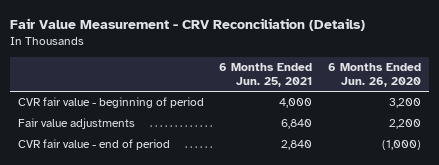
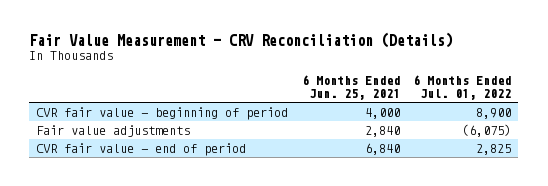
[327,63,421,87] 6 Months Ended Jun. 26, 2020 -> none
none -> [413,75,512,100] 6 Months Ended Jul. 01, 2022
[281,119,313,130] 6,840 -> [364,126,400,138] 2,840
[281,140,313,151] 2,840 -> [364,143,400,156] 6,840

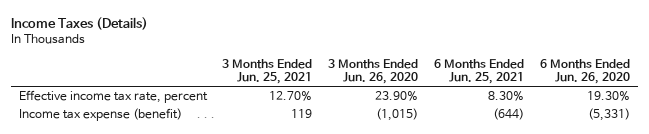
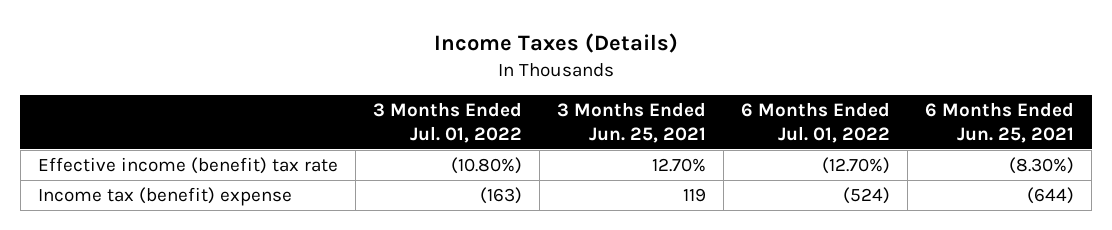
[328,58,419,85] 3 Months Ended Jun. 26, 2020 -> none
[540,58,631,85] 6 Months Ended Jun. 26, 2020 -> none
none -> [372,102,522,143] 3 Months Ended Jul. 01, 2022
none -> [740,102,890,143] 6 Months Ended Jul. 01, 2022
[18,89,208,103] Effective income tax rate, percent -> [37,157,338,175] Effective income (benefit) tax rate
[488,90,525,101] 8.30% -> [1009,157,1075,175] (8.30%)
[18,107,182,121] Income tax expense (benefit) -> [37,187,292,207] Income tax (benefit) expense

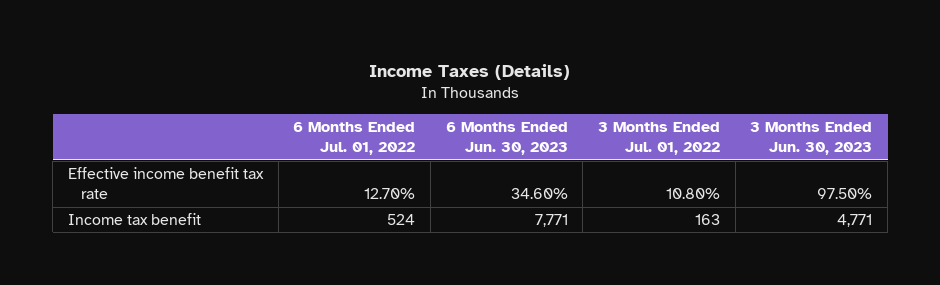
[556,102,706,143] 3 Months Ended Jun. 25, 2021 -> none
[925,102,1075,143] 6 Months Ended Jun. 25, 2021 -> none
none -> [445,122,568,156] 6 Months Ended Jun. 30, 2023
none -> [750,122,873,156] 3 Months Ended Jun. 30, 2023
[37,157,338,175] Effective income (benefit) tax rate -> [67,167,264,200] Effective income benefit tax rate
[450,157,522,175] (10.80%) -> [666,188,721,200] 10.80%
[821,157,890,175] (12.70%) -> [364,188,416,200] 12.70%
[37,187,292,207] Income tax (benefit) expense -> [67,213,201,226] Income tax benefit
[479,187,522,205] (163) -> [695,214,721,226] 163
[842,187,890,205] (524) -> [387,214,416,226] 524

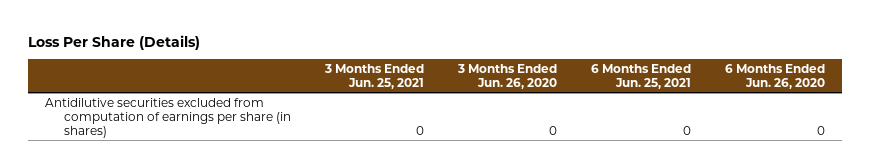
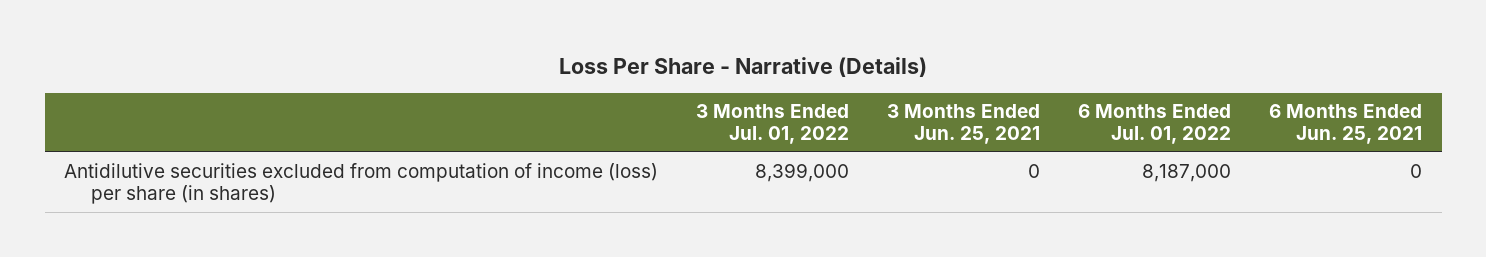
[27,34,200,50] Loss Per Share (Details) -> [559,57,928,78] Loss Per Share - Narrative (Details)
[456,63,557,90] 3 Months Ended Jun. 26, 2020 -> none
[724,63,825,90] 6 Months Ended Jun. 26, 2020 -> none
none -> [695,103,849,145] 3 Months Ended Jul. 01, 2022
none -> [1078,103,1232,145] 6 Months Ended Jul. 01, 2022
[44,97,291,139] Antidilutive securities excluded from computation of earnings per share (in shares) -> [63,162,658,205] Antidilutive securities excluded from computation of income (loss) per share (in shares)

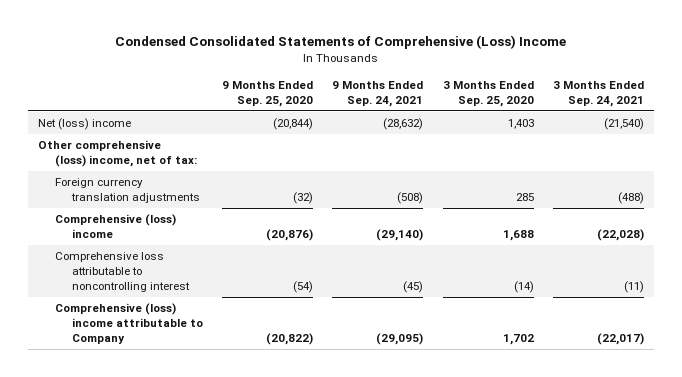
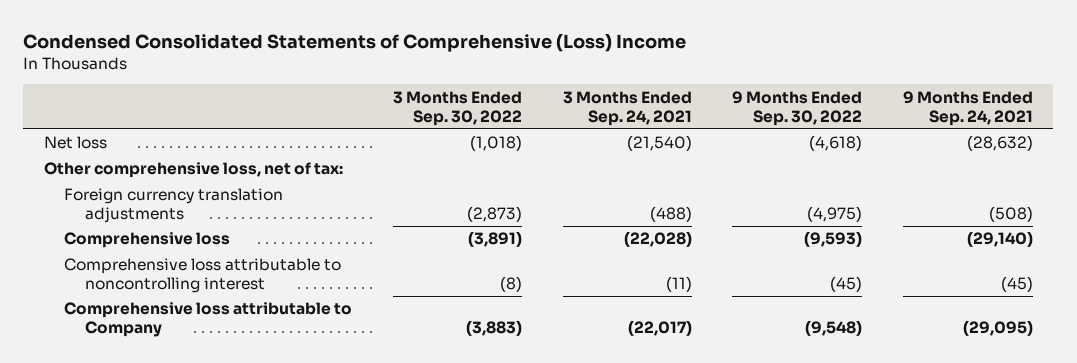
[222,80,314,107] 9 Months Ended Sep. 25, 2020 -> none
[442,80,534,107] 3 Months Ended Sep. 25, 2020 -> none
none -> [393,90,523,126] 3 Months Ended Sep. 30, 2022
none -> [732,90,863,126] 9 Months Ended Sep. 30, 2022
[38,118,132,131] Net (loss) income -> [43,136,107,150] Net loss
[38,140,197,168] Other comprehensive (loss) income, net of tax: -> [43,162,343,179] Other comprehensive loss, net of tax:
[54,214,176,239] Comprehensive (loss) income -> [64,232,231,249] Comprehensive loss
[54,303,203,345] Comprehensive (loss) income attributable to Company -> [64,302,353,338] Comprehensive loss attributable to Company

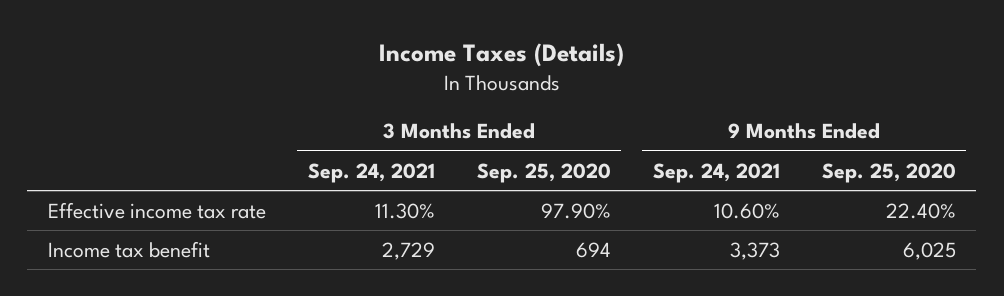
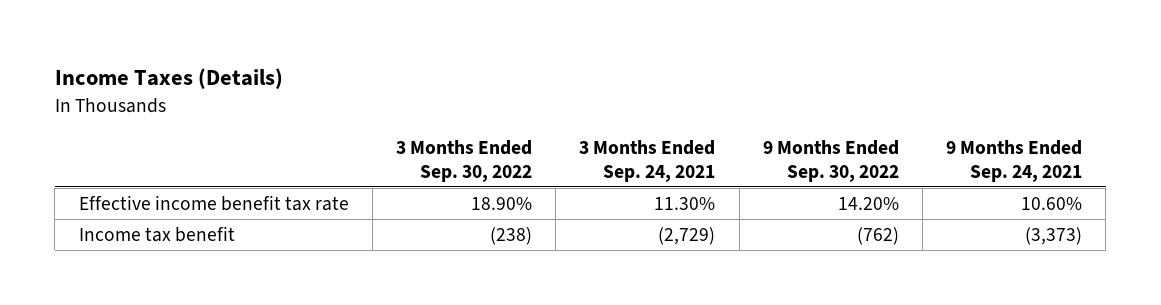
[476,162,611,183] Sep. 25, 2020 -> none
[821,162,956,183] Sep. 25, 2020 -> none
none -> [395,139,532,182] 3 Months Ended Sep. 30, 2022
none -> [762,139,899,182] 9 Months Ended Sep. 30, 2022
[48,201,267,219] Effective income tax rate -> [78,195,349,212] Effective income benefit tax rate
[381,241,435,260] 2,729 -> [658,227,716,246] (2,729)
[729,241,780,260] 3,373 -> [1025,227,1083,246] (3,373)

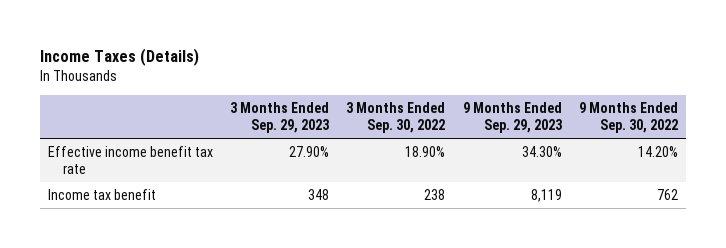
[579,139,716,182] 3 Months Ended Sep. 24, 2021 -> none
[946,139,1083,182] 9 Months Ended Sep. 24, 2021 -> none
none -> [230,102,330,134] 3 Months Ended Sep. 29, 2023
none -> [462,102,562,134] 9 Months Ended Sep. 29, 2023
[489,227,532,246] (238) -> [424,189,446,201] 238
[856,227,899,246] (762) -> [656,189,678,201] 762

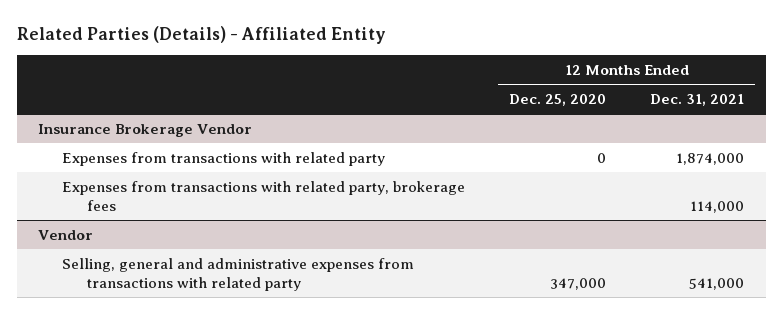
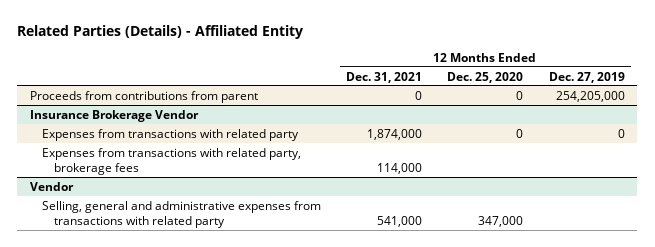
none -> [548,71,625,83] Dec. 27, 2019
none -> [30,90,259,103] Proceeds from contributions from parent

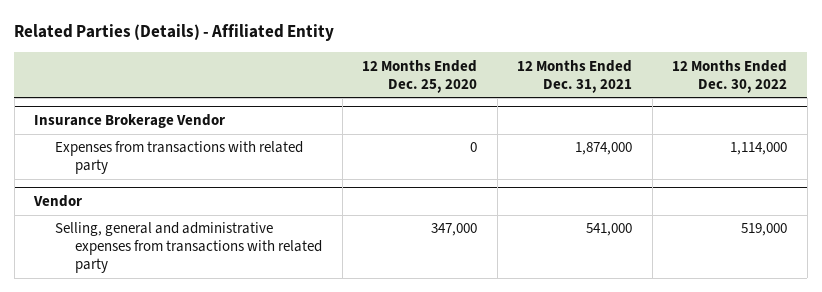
[548,71,625,83] Dec. 27, 2019 -> none
none -> [672,59,788,93] 12 Months Ended Dec. 30, 2022
[30,90,259,103] Proceeds from contributions from parent -> none
[41,147,301,176] Expenses from transactions with related party, brokerage fees -> none

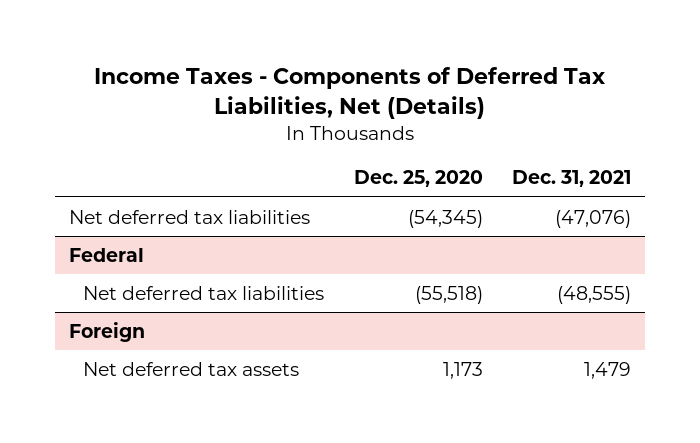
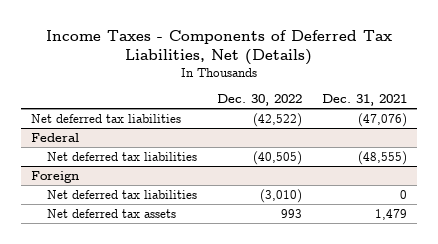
[353,170,483,188] Dec. 25, 2020 -> none
none -> [216,94,302,107] Dec. 30, 2022
none -> [46,189,197,199] Net deferred tax liabilities

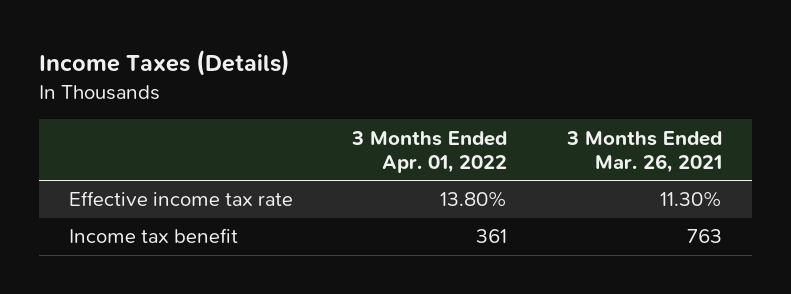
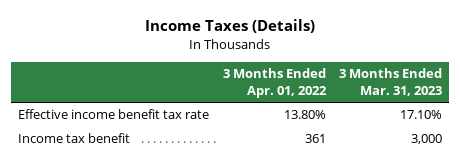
[565,130,722,173] 3 Months Ended Mar. 26, 2021 -> none
none -> [339,68,443,96] 3 Months Ended Mar. 31, 2023
[68,191,293,207] Effective income tax rate -> [18,109,210,120] Effective income benefit tax rate

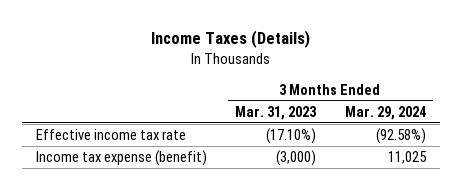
[222,68,327,98] 3 Months Ended Apr. 01, 2022 -> none
none -> [344,105,426,120] Mar. 29, 2024
[18,109,210,120] Effective income benefit tax rate -> [36,129,187,141] Effective income tax rate
[400,110,443,120] 17.10% -> [266,128,317,145] (17.10%)
[18,133,131,144] Income tax benefit -> [36,150,208,167] Income tax expense (benefit)
[411,134,443,145] 3,000 -> [276,150,317,167] (3,000)

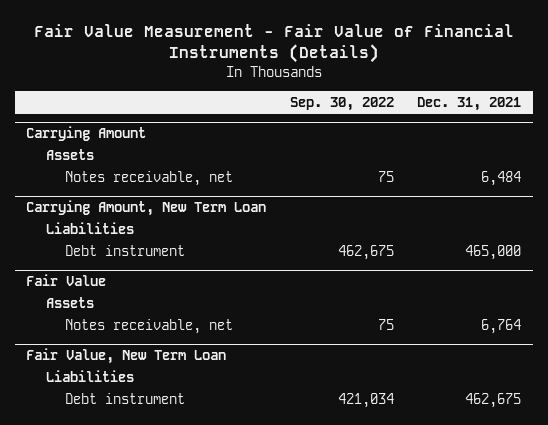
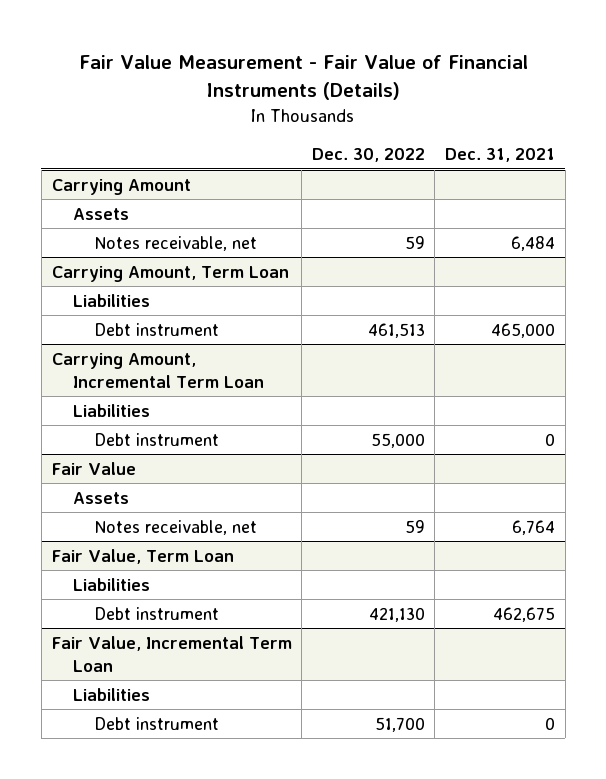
[289,97,394,112] Sep. 30, 2022 -> none
none -> [311,148,425,163] Dec. 30, 2022
[26,200,267,217] Carrying Amount, New Term Loan -> [51,265,289,282] Carrying Amount, Term Loan
none -> [51,352,264,388] Carrying Amount, Incremental Term Loan
none -> [72,403,150,417] Liabilities
none -> [94,432,220,446] Debt instrument
[26,348,227,365] Fair Value, New Term Loan -> [51,548,234,564] Fair Value, Term Loan
none -> [51,635,292,672] Fair Value, Incremental Term Loan
none -> [72,687,150,701] Liabilities
none -> [94,716,220,730] Debt instrument

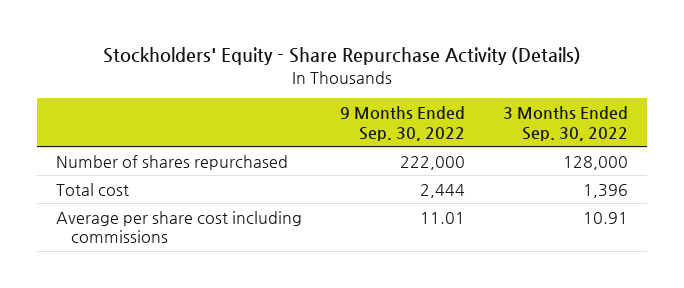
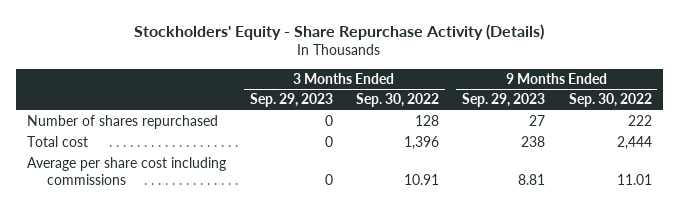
none -> [249,93,333,108] Sep. 29, 2023
none -> [462,93,546,108] Sep. 29, 2023
[399,155,465,170] 222,000 -> [627,115,652,127] 222
[562,155,628,170] 128,000 -> [414,115,439,127] 128

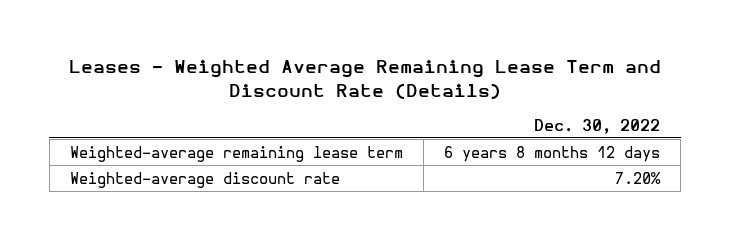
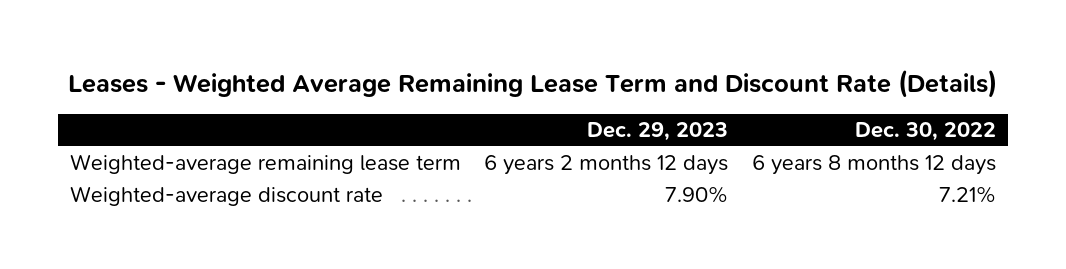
none -> [587,122,729,142] Dec. 29, 2023
[615,171,662,184] 7.20% -> [939,186,997,204] 7.21%

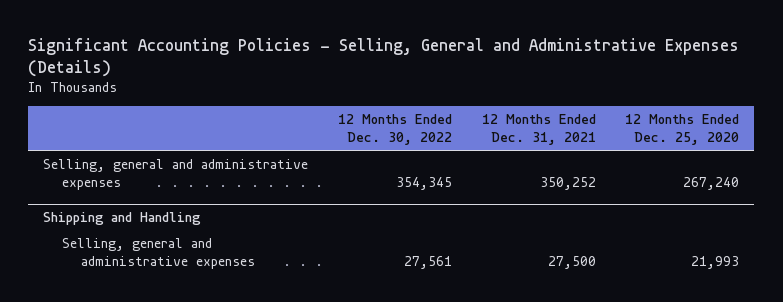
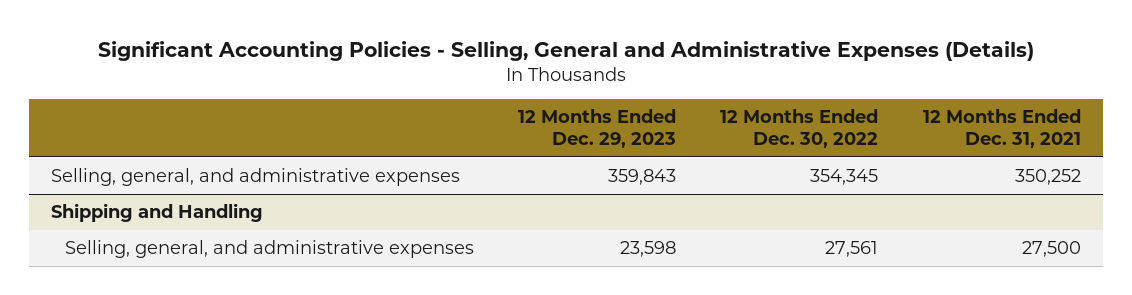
[625,113,740,146] 12 Months Ended Dec. 25, 2020 -> none
none -> [517,109,676,149] 12 Months Ended Dec. 29, 2023
[43,158,309,191] Selling, general and administrative expenses -> [51,168,461,187] Selling, general, and administrative expenses
[62,237,255,270] Selling, general and administrative expenses -> [64,240,474,259] Selling, general, and administrative expenses

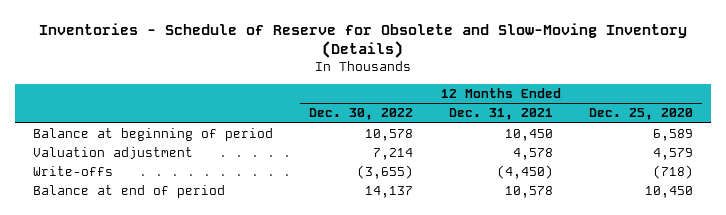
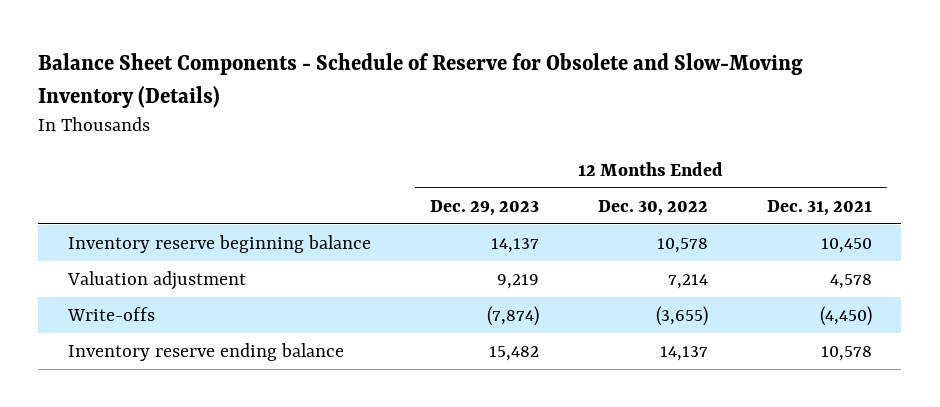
[39,22,688,59] Inventories - Schedule of Reserve for Obsolete and Slow-Moving Inventory (Details) -> [38,53,804,108] Balance Sheet Components - Schedule of Reserve for Obsolete and Slow-Moving Inventory (Details)
[589,108,694,121] Dec. 25, 2020 -> none
none -> [429,199,539,216] Dec. 29, 2023
[32,128,273,142] Balance at beginning of period -> [67,234,371,253] Inventory reserve beginning balance
[32,185,225,199] Balance at end of period -> [67,342,344,361] Inventory reserve ending balance

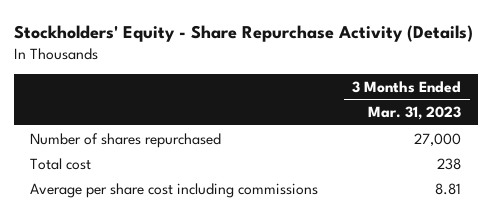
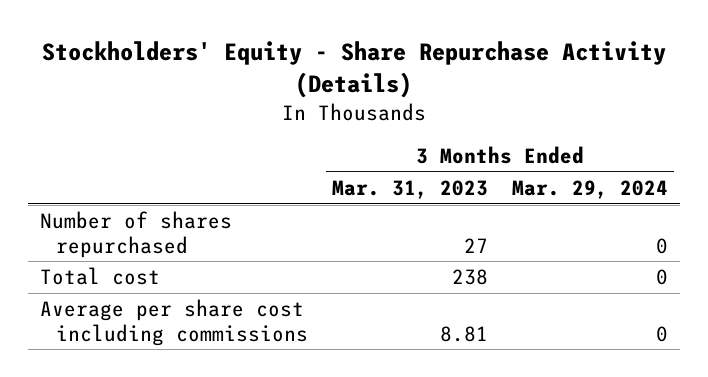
none -> [512,180,669,200] Mar. 29, 2024
[414,132,462,146] 27,000 -> [464,237,489,253] 27

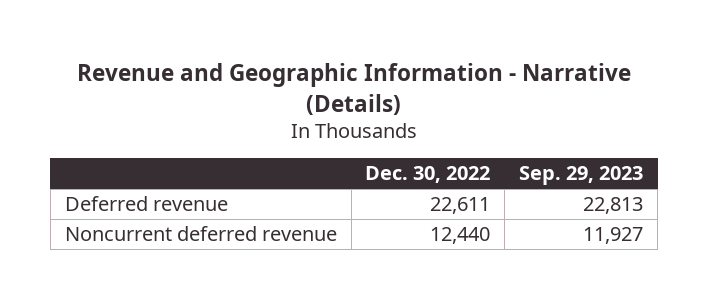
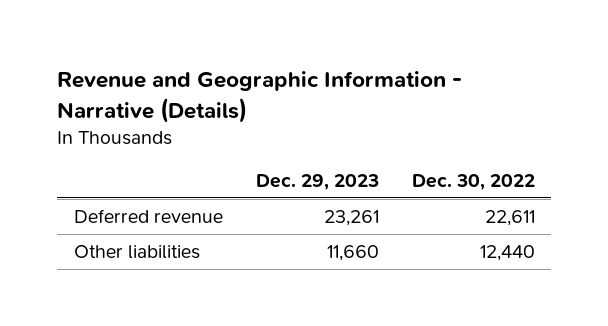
[519,166,644,186] Sep. 29, 2023 -> none
none -> [255,174,379,191] Dec. 29, 2023
[64,226,337,242] Noncurrent deferred revenue -> [73,244,200,259] Other liabilities

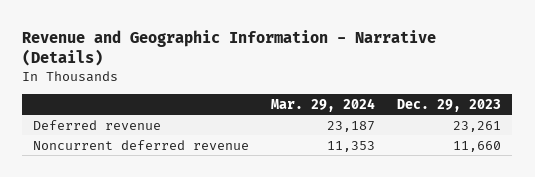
[411,174,535,191] Dec. 30, 2022 -> none
none -> [271,97,376,112] Mar. 29, 2024
[73,244,200,259] Other liabilities -> [33,139,250,150] Noncurrent deferred revenue

